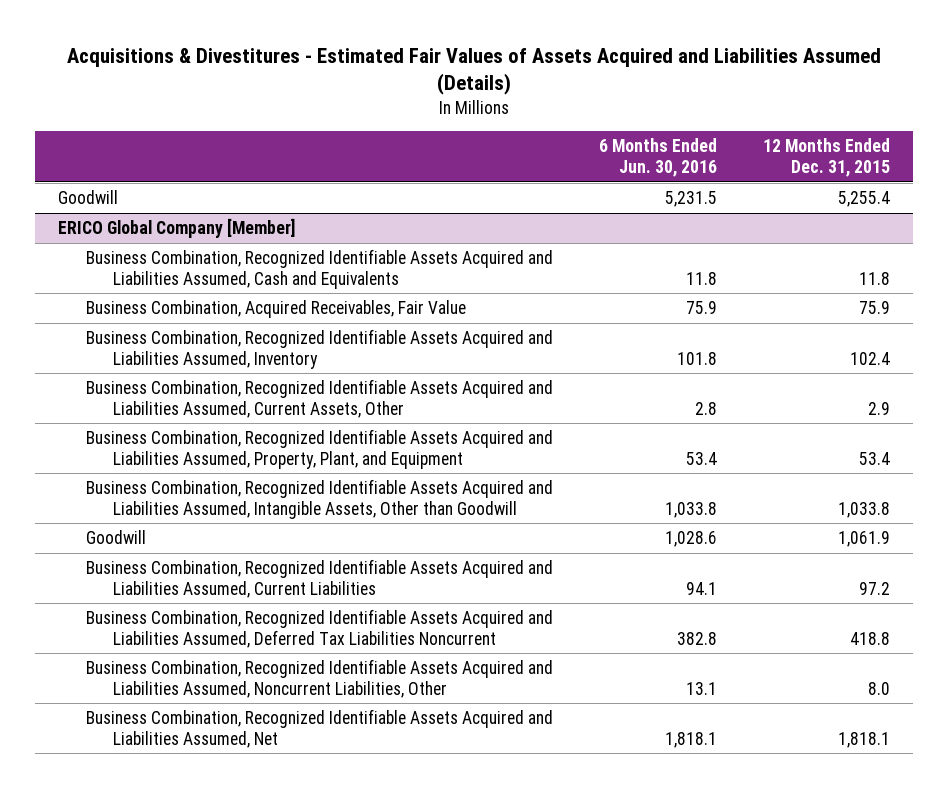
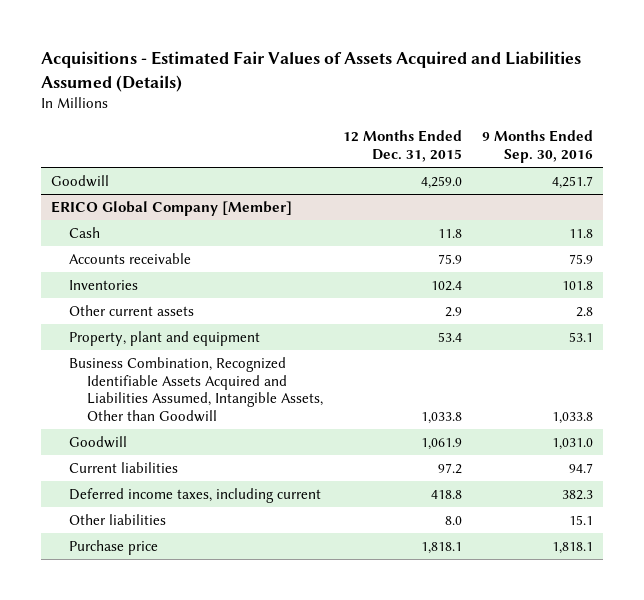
[67,47,882,95] Acquisitions & Divestitures - Estimated Fair Values of Assets Acquired and Liabilities Assumed (Details) -> [40,51,581,92] Acquisitions - Estimated Fair Values of Assets Acquired and Liabilities Assumed (Details)
[598,138,717,177] 6 Months Ended Jun. 30, 2016 -> none
none -> [482,130,594,164] 9 Months Ended Sep. 30, 2016
[837,191,890,208] 5,255.4 -> [421,175,463,189] 4,259.0
[85,249,553,289] Business Combination, Recognized Identifiable Assets Acquired and Liabilities Assumed, Cash and Equivalents -> [68,226,100,238] Cash
[85,300,466,319] Business Combination, Acquired Receivables, Fair Value -> [68,252,191,264] Accounts receivable
[85,329,553,369] Business Combination, Recognized Identifiable Assets Acquired and Liabilities Assumed, Inventory -> [68,279,138,290] Inventories
[85,379,553,418] Business Combination, Recognized Identifiable Assets Acquired and Liabilities Assumed, Current Assets, Other -> [68,304,194,316] Other current assets
[85,429,553,469] Business Combination, Recognized Identifiable Assets Acquired and Liabilities Assumed, Property, Plant, and Equipment -> [68,330,260,346] Property, plant and equipment
[85,559,553,598] Business Combination, Recognized Identifiable Assets Acquired and Liabilities Assumed, Current Liabilities -> [68,461,178,473] Current liabilities
[85,609,553,648] Business Combination, Recognized Identifiable Assets Acquired and Liabilities Assumed, Deferred Tax Liabilities Noncurrent -> [68,487,321,503] Deferred income taxes, including current
[85,659,553,698] Business Combination, Recognized Identifiable Assets Acquired and Liabilities Assumed, Noncurrent Liabilities, Other -> [68,513,166,525] Other liabilities
[85,709,553,748] Business Combination, Recognized Identifiable Assets Acquired and Liabilities Assumed, Net -> [68,539,158,555] Purchase price

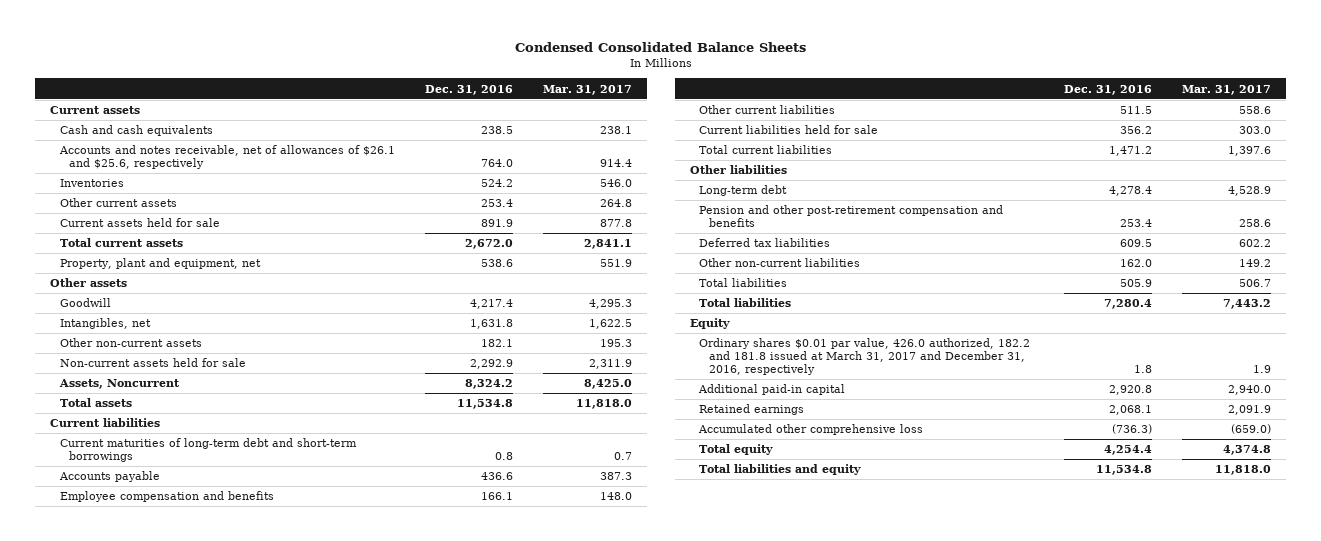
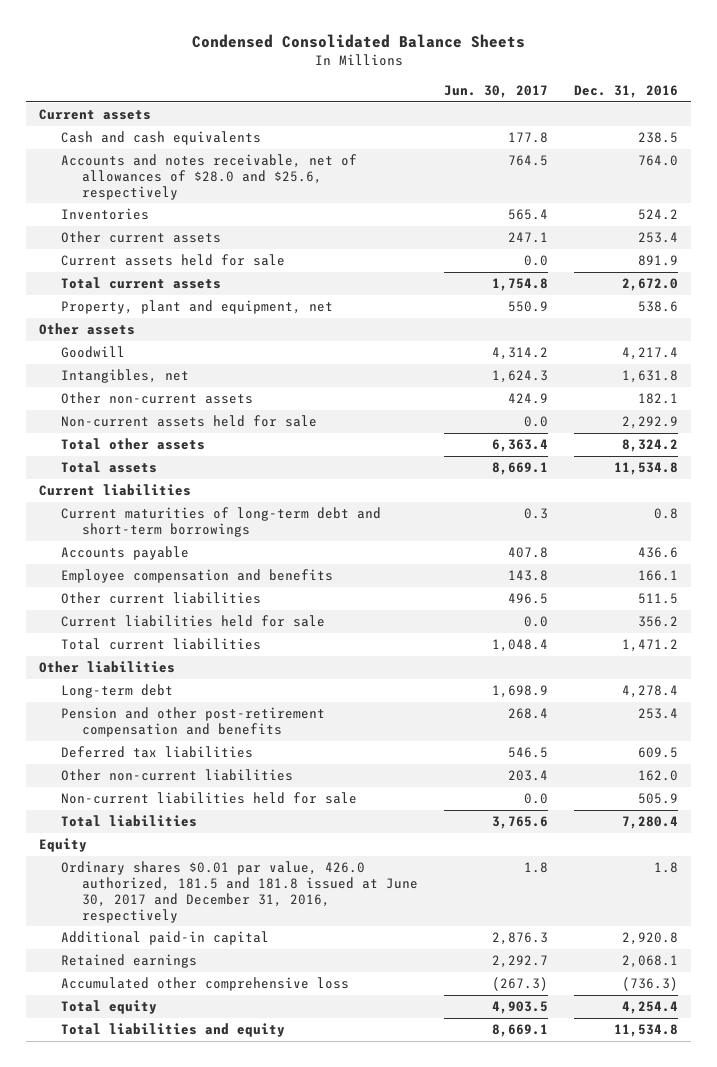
[542,84,632,95] Mar. 31, 2017 -> none
none -> [444,85,549,99] Jun. 30, 2017
[58,145,395,170] Accounts and notes receivable, net of allowances of $26.1 and $25.6, respectively -> [60,154,357,200] Accounts and notes receivable, net of allowances of $28.0 and $25.6, respectively
[58,379,180,390] Assets, Noncurrent -> [60,438,205,451] Total other assets
[699,278,788,288] Total liabilities -> [60,792,357,805] Non-current liabilities held for sale
[699,338,1031,376] Ordinary shares $0.01 par value, 426.0 authorized, 182.2 and 181.8 issued at March 31, 2017 and December 31, 2016, respectively -> [60,861,419,923] Ordinary shares $0.01 par value, 426.0 authorized, 181.5 and 181.8 issued at June 30, 2017 and December 31, 2016, respectively

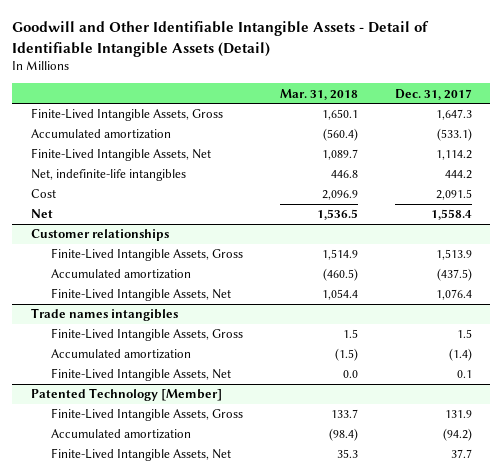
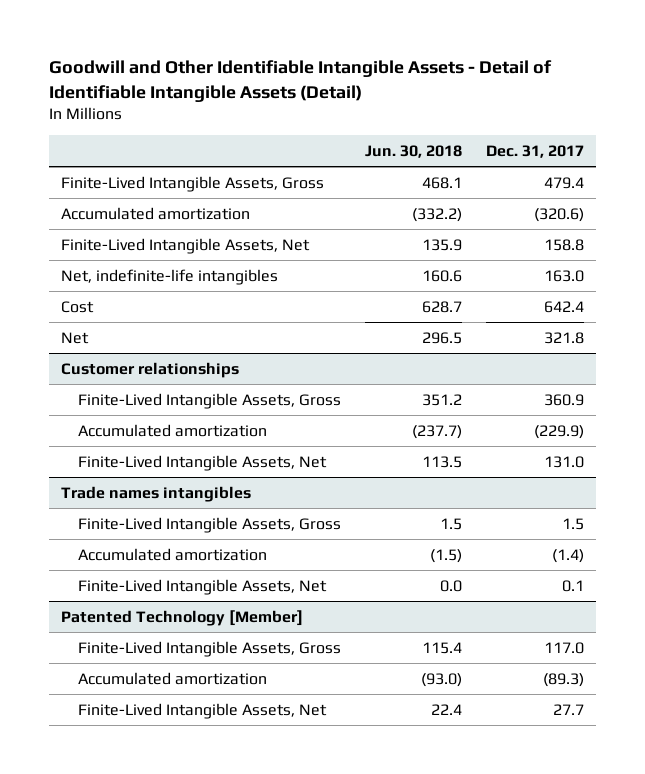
[279,88,358,100] Mar. 31, 2018 -> none
none -> [365,144,463,158] Jun. 30, 2018
[435,109,472,121] 1,647.3 -> [544,176,585,189] 479.4
[436,128,472,142] (533.1) -> [534,207,585,222] (320.6)
[435,150,472,161] 1,114.2 -> [544,238,585,251] 158.8
[444,170,472,180] 444.2 -> [544,269,585,282] 163.0
[435,189,472,201] 2,091.5 -> [544,300,585,313] 642.4
[430,209,472,221] 1,558.4 -> [544,331,585,344] 321.8
[435,249,472,261] 1,513.9 -> [544,393,585,406] 360.9
[436,268,472,282] (437.5) -> [534,424,585,439] (229.9)
[435,289,472,301] 1,076.4 -> [544,455,585,468] 131.0
[444,410,472,419] 131.9 -> [544,641,585,654] 117.0
[442,428,472,442] (94.2) -> [543,672,585,687] (89.3)
[450,449,472,459] 37.7 -> [553,703,585,715] 27.7

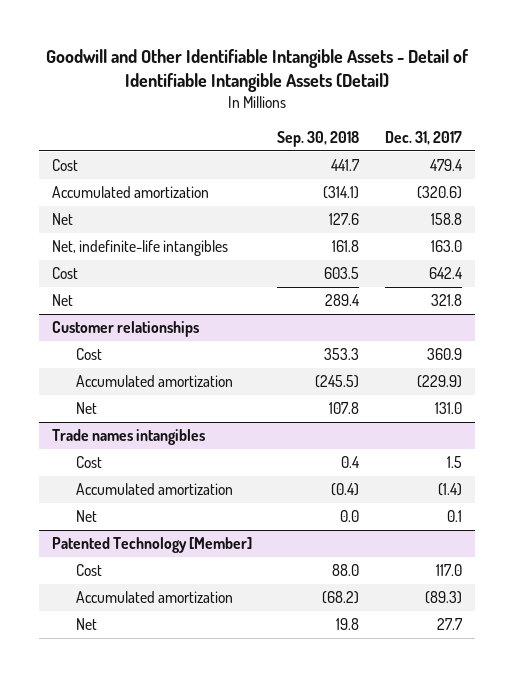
[365,144,463,158] Jun. 30, 2018 -> none
none -> [277,130,360,147] Sep. 30, 2018
[60,175,324,192] Finite-Lived Intangible Assets, Gross -> [51,159,78,172] Cost
[60,237,310,254] Finite-Lived Intangible Assets, Net -> [51,213,73,226] Net
[77,392,341,409] Finite-Lived Intangible Assets, Gross -> [76,348,103,361] Cost
[77,454,327,471] Finite-Lived Intangible Assets, Net -> [76,402,98,415] Net
[77,516,341,533] Finite-Lived Intangible Assets, Gross -> [76,456,103,469] Cost
[77,578,327,595] Finite-Lived Intangible Assets, Net -> [76,510,98,523] Net
[77,640,341,657] Finite-Lived Intangible Assets, Gross -> [76,564,103,577] Cost
[77,702,327,719] Finite-Lived Intangible Assets, Net -> [76,618,98,631] Net

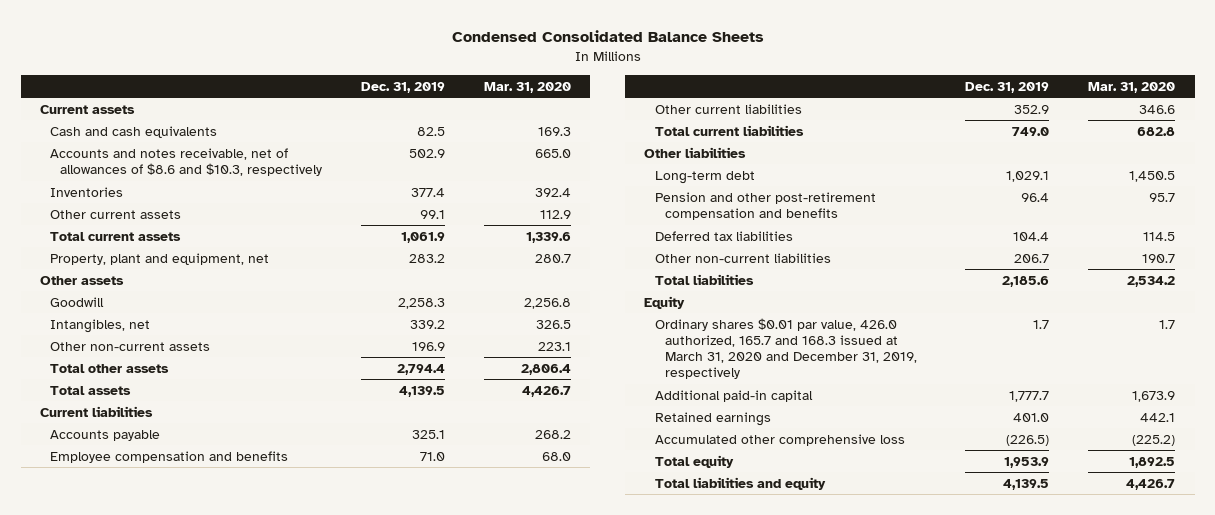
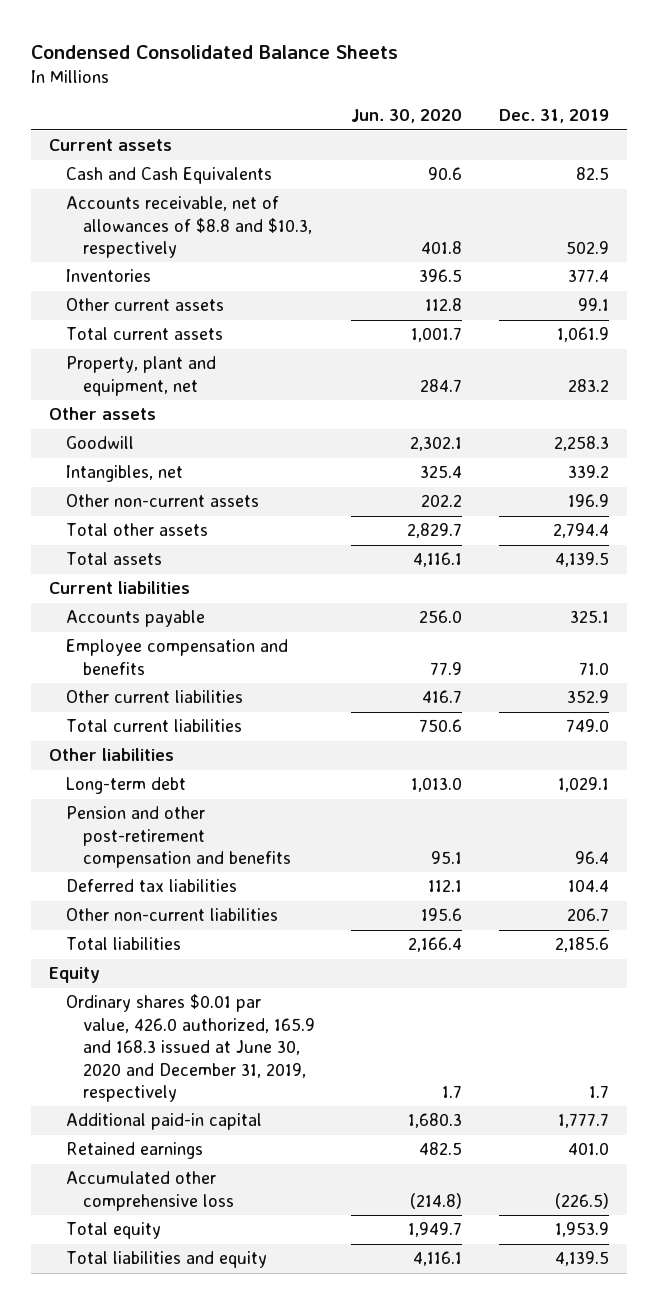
[483,81,571,93] Mar. 31, 2020 -> none
none -> [351,109,463,124] Jun. 30, 2020
[50,125,218,138] Cash and cash equivalents -> [66,167,273,185] Cash and Cash Equivalents
[50,147,323,177] Accounts and notes receivable, net of allowances of $8.6 and $10.3, respectively -> [66,196,312,259] Accounts receivable, net of allowances of $8.8 and $10.3, respectively
[654,317,917,380] Ordinary shares $0.01 par value, 426.0 authorized, 165.7 and 168.3 issued at March 31, 2020 and December 31, 2019, respectively -> [66,994,315,1102] Ordinary shares $0.01 par value, 426.0 authorized, 165.9 and 168.3 issued at June 30, 2020 and December 31, 2019, respectively

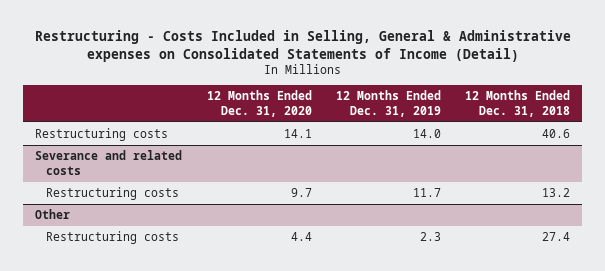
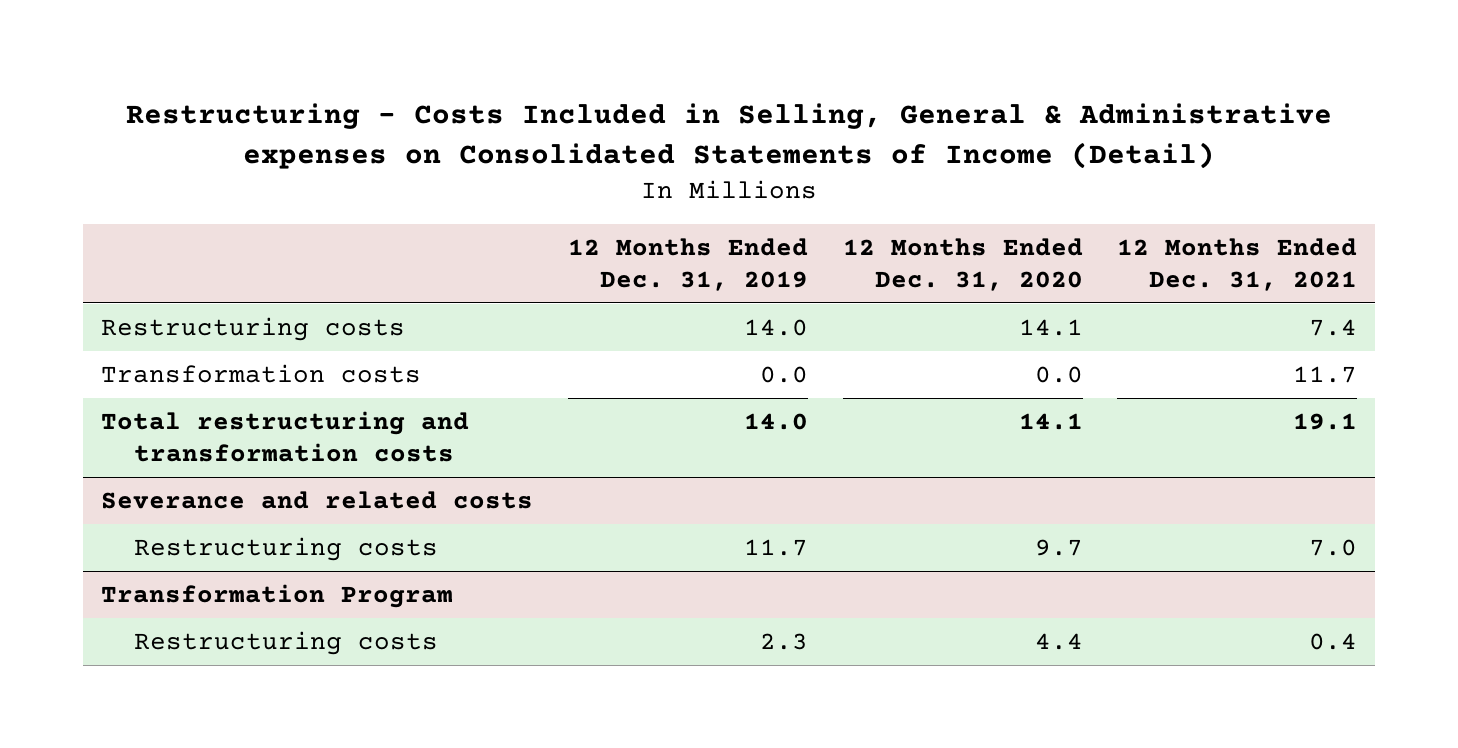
[465,90,571,118] 12 Months Ended Dec. 31, 2018 -> none
none -> [1117,237,1358,291] 12 Months Ended Dec. 31, 2021
none -> [100,364,421,384] Transformation costs
none -> [100,411,469,462] Total restructuring and transformation costs
[35,208,71,219] Other -> [100,584,453,609] Transformation Program

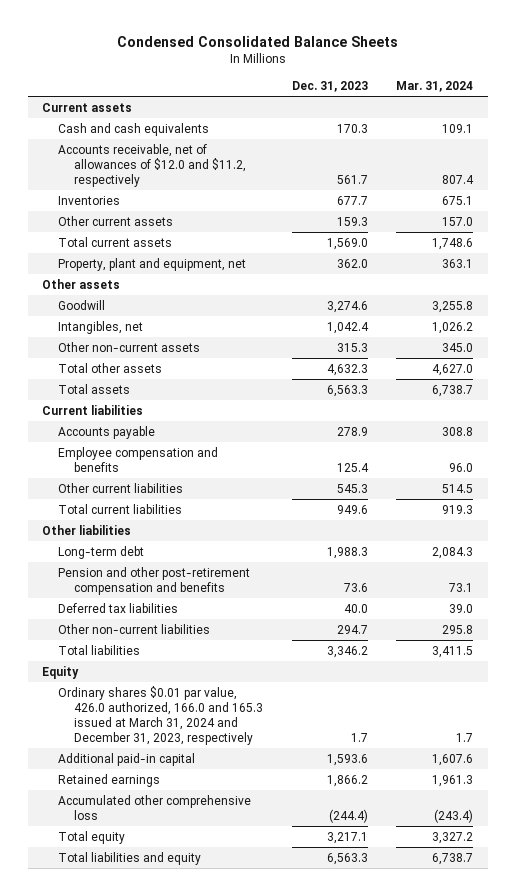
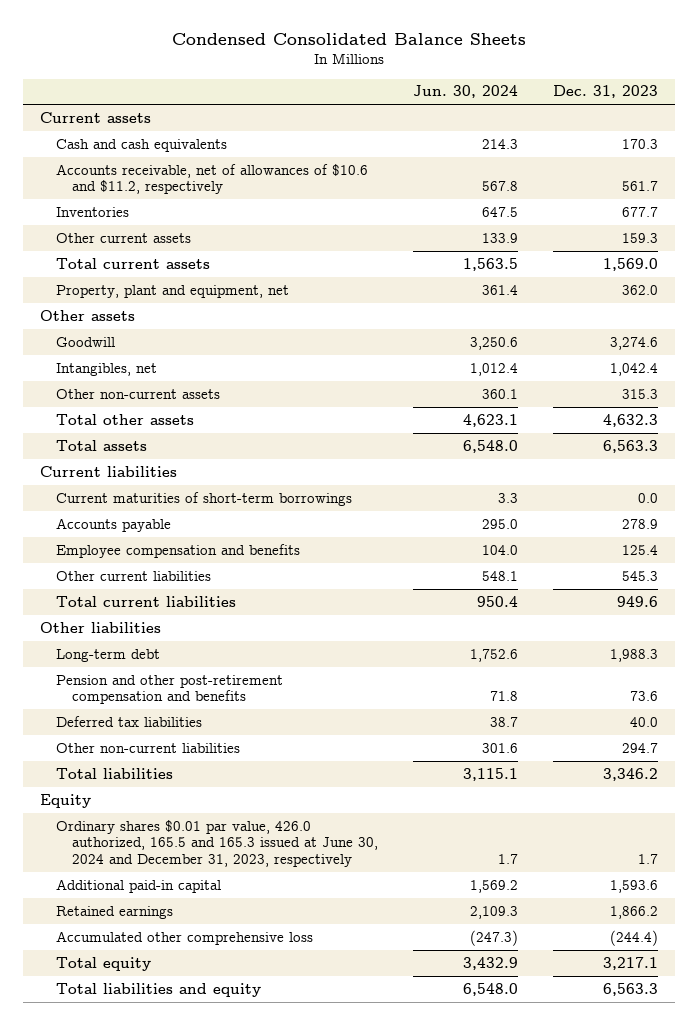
[396,81,474,93] Mar. 31, 2024 -> none
none -> [412,85,518,99] Jun. 30, 2024
[57,143,246,187] Accounts receivable, net of allowances of $12.0 and $11.2, respectively -> [56,163,369,195] Accounts receivable, net of allowances of $10.6 and $11.2, respectively
none -> [56,491,353,506] Current maturities of short-term borrowings
[57,685,263,745] Ordinary shares $0.01 par value, 426.0 authorized, 166.0 and 165.3 issued at March 31, 2024 and December 31, 2023, respectively -> [56,819,379,867] Ordinary shares $0.01 par value, 426.0 authorized, 165.5 and 165.3 issued at June 30, 2024 and December 31, 2023, respectively

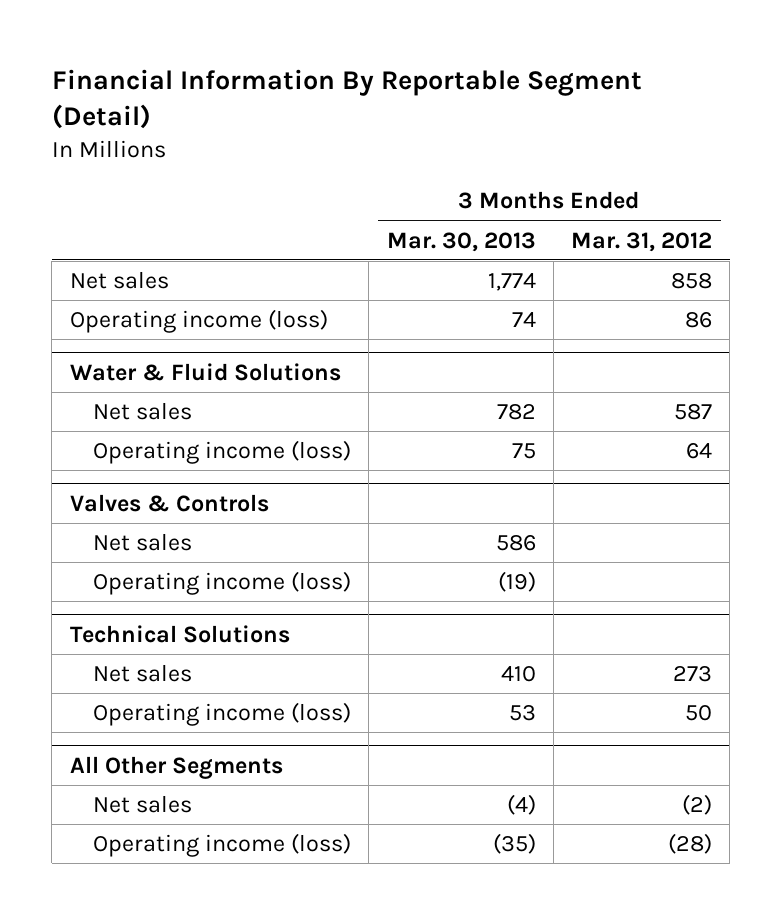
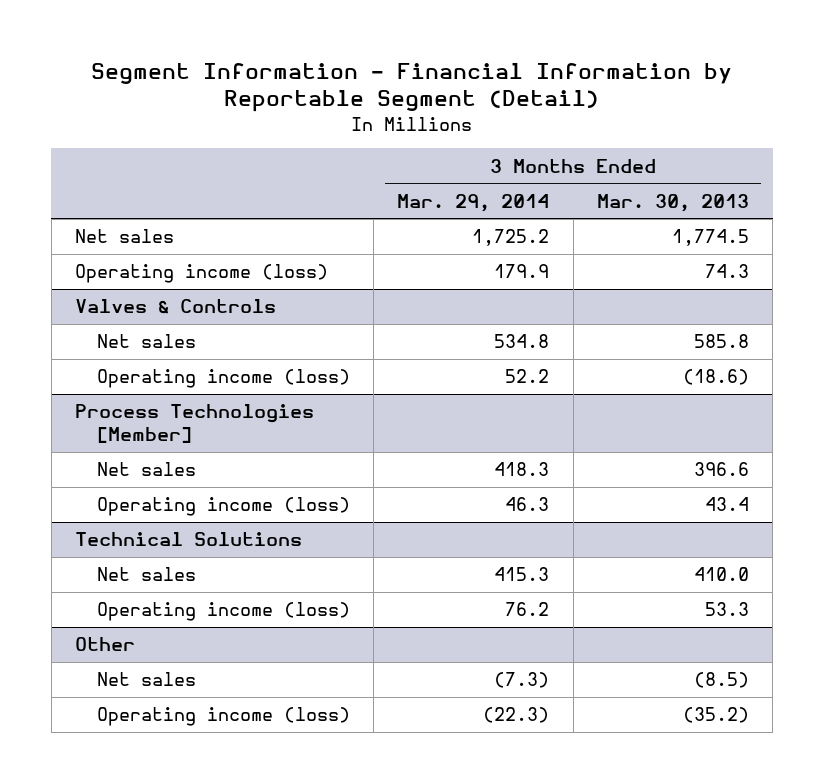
[51,68,642,130] Financial Information By Reportable Segment (Detail) -> [90,62,732,113] Segment Information - Financial Information by Reportable Segment (Detail)
[570,231,712,252] Mar. 31, 2012 -> none
none -> [397,193,550,212] Mar. 29, 2014
[69,362,341,381] Water & Fluid Solutions -> none
[93,402,193,421] Net sales -> none
[93,440,352,465] Operating income (loss) -> none
[487,273,536,292] 1,774 -> [672,229,750,247] 1,774.5
[511,312,536,328] 74 -> [705,264,750,279] 74.3
[495,535,536,552] 586 -> [694,334,750,349] 585.8
[497,571,536,593] (19) -> [683,369,750,386] (18.6)
none -> [74,404,314,444] Process Technologies [Member]
none -> [96,462,196,477] Net sales
none -> [96,497,350,517] Operating income (loss)
[69,755,283,779] All Other Segments -> none
[500,666,536,683] 410 -> [694,567,750,582] 410.0
[508,705,536,722] 53 -> [705,602,750,617] 53.3
none -> [74,637,135,652] Other
[506,794,536,816] (4) -> [694,672,750,689] (8.5)
[492,833,536,855] (35) -> [683,707,750,724] (35.2)

